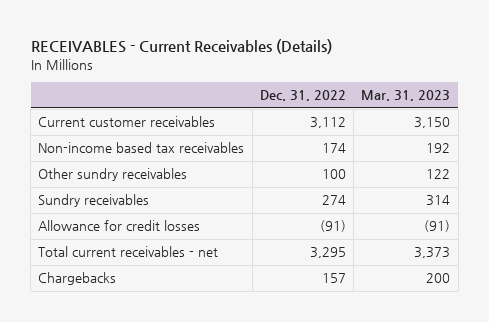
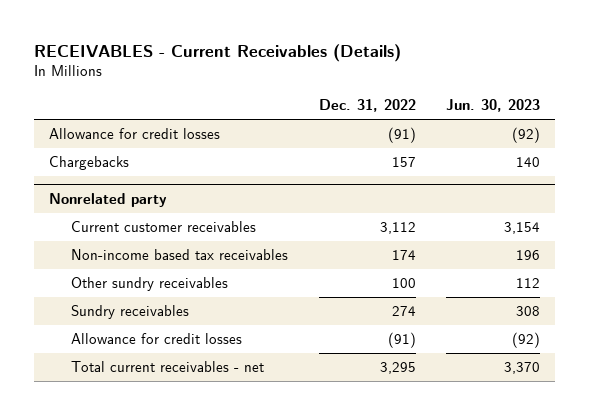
[361,90,451,102] Mar. 31, 2023 -> none
none -> [445,99,540,113] Jun. 30, 2023
none -> [48,128,220,140] Allowance for credit losses
[38,272,117,286] Chargebacks -> [48,156,129,171] Chargebacks
none -> [48,192,167,207] Nonrelated party

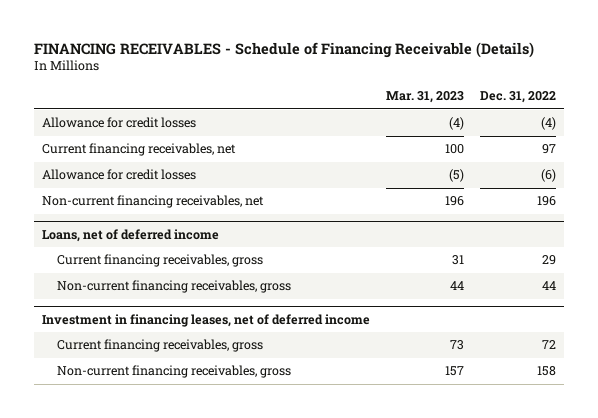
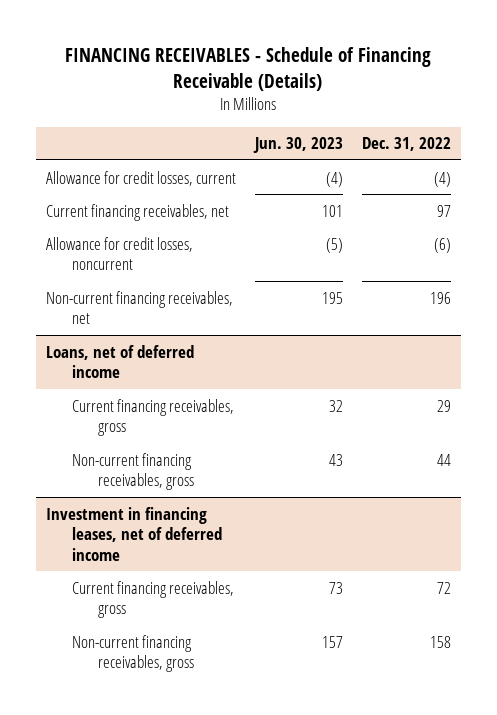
[385,91,464,104] Mar. 31, 2023 -> none
none -> [252,137,343,154] Jun. 30, 2023
[41,117,196,129] Allowance for credit losses -> [45,170,236,186] Allowance for credit losses, current
[41,169,196,181] Allowance for credit losses -> [45,236,193,271] Allowance for credit losses, noncurrent

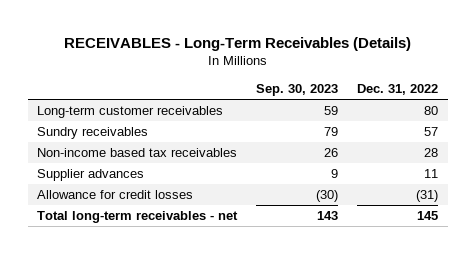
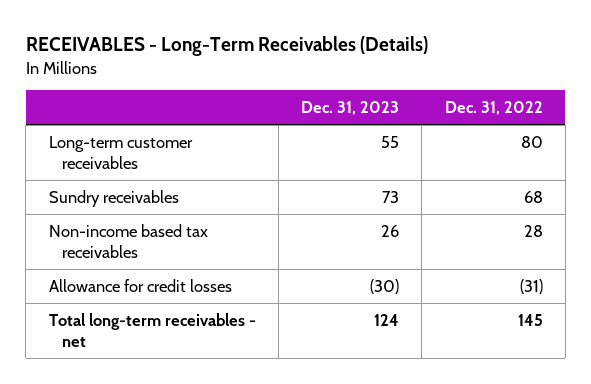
[256,84,339,97] Sep. 30, 2023 -> none
none -> [301,101,400,116] Dec. 31, 2023
[424,126,439,136] 57 -> [523,190,543,203] 68
[37,168,145,181] Supplier advances -> none

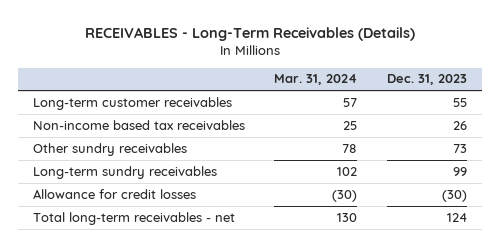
[444,101,543,116] Dec. 31, 2022 -> none
none -> [274,74,358,86] Mar. 31, 2024
[48,189,179,207] Sundry receivables -> none
none -> [32,142,187,156] Other sundry receivables
none -> [32,165,217,179] Long-term sundry receivables

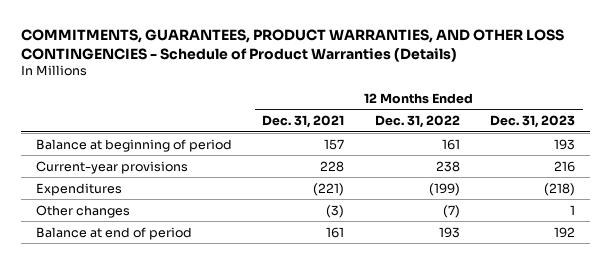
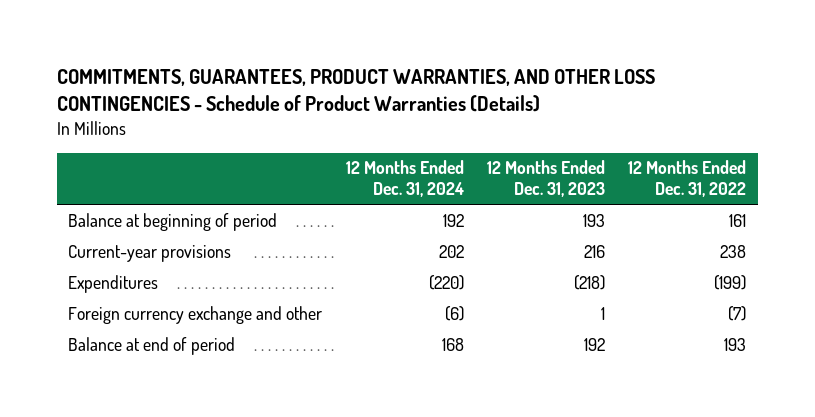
[262,115,345,129] Dec. 31, 2021 -> none
none -> [345,160,464,198] 12 Months Ended Dec. 31, 2024
[35,204,130,218] Other changes -> [68,305,323,324] Foreign currency exchange and other

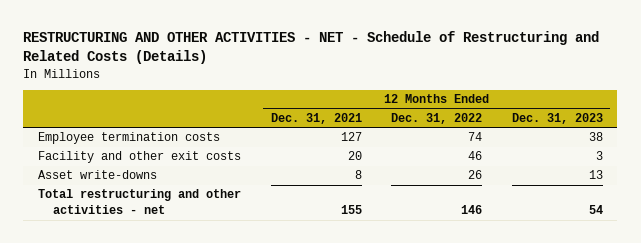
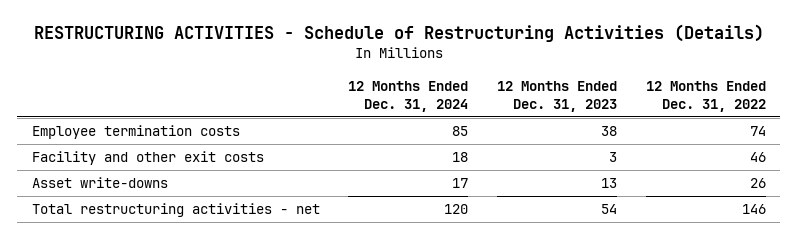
[23,31,600,65] RESTRUCTURING AND OTHER ACTIVITIES - NET - Schedule of Restructuring and Related Costs (Details) -> [33,24,764,43] RESTRUCTURING ACTIVITIES - Schedule of Restructuring Activities (Details)
[270,112,362,124] Dec. 31, 2021 -> none
none -> [348,81,469,112] 12 Months Ended Dec. 31, 2024
[38,189,242,215] Total restructuring and other activities - net -> [31,203,320,218] Total restructuring activities - net

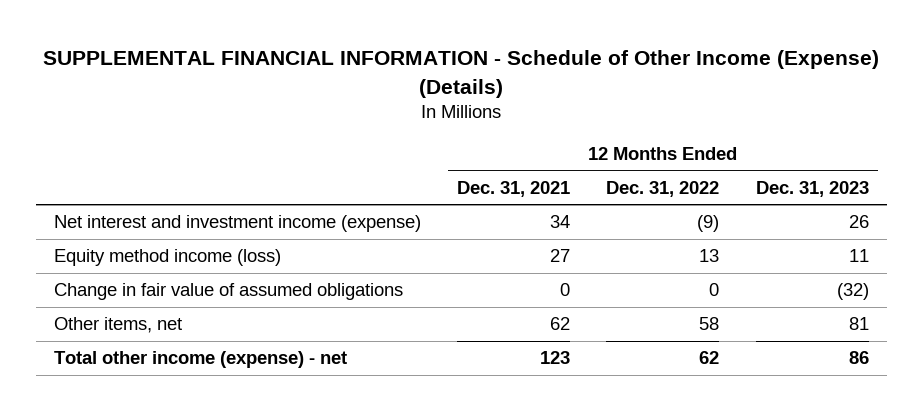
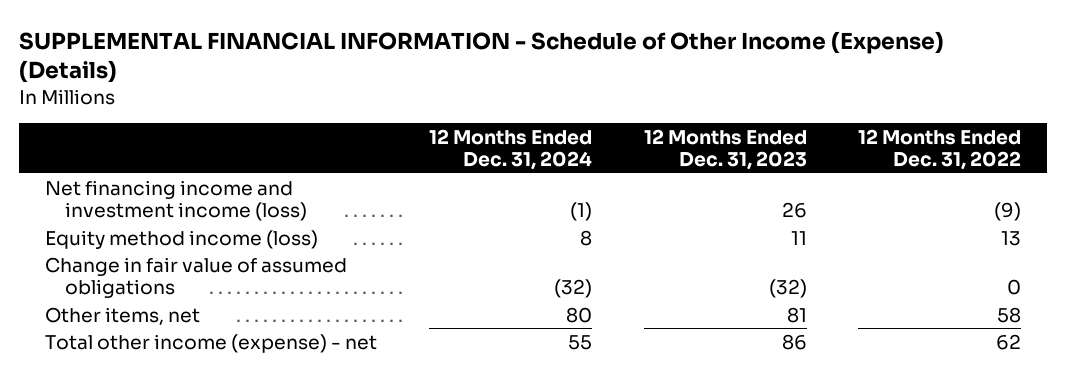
[457,180,571,197] Dec. 31, 2021 -> none
none -> [428,128,592,171] 12 Months Ended Dec. 31, 2024
[54,215,422,233] Net interest and investment income (expense) -> [45,179,308,222] Net financing income and investment income (loss)

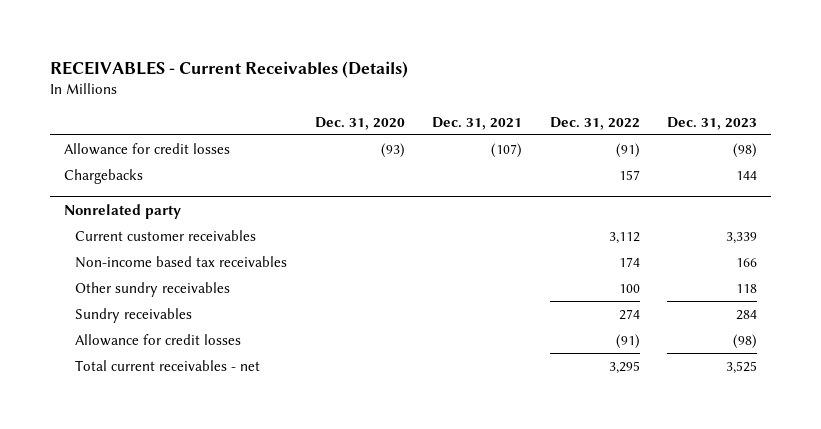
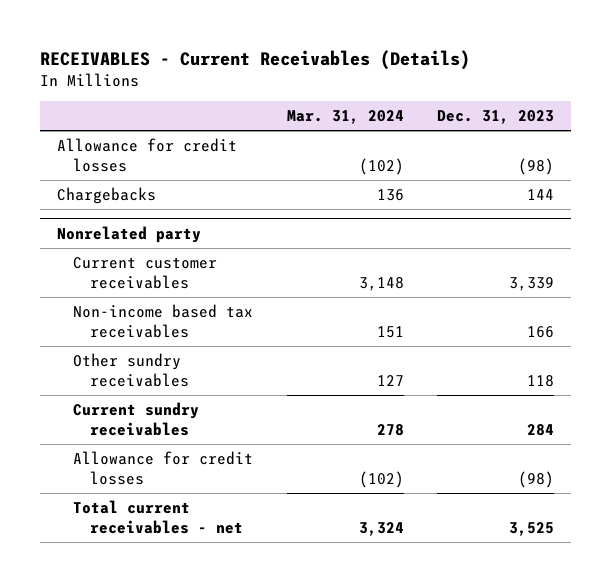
[314,116,405,130] Dec. 31, 2020 -> none
[432,116,523,130] Dec. 31, 2021 -> none
[549,116,640,130] Dec. 31, 2022 -> none
none -> [286,110,404,125] Mar. 31, 2024
[75,307,193,323] Sundry receivables -> [73,402,200,436] Current sundry receivables

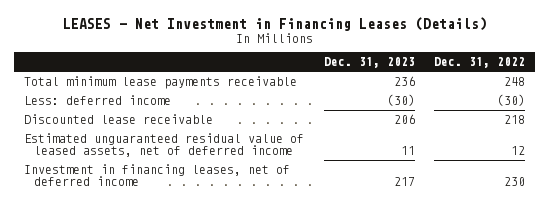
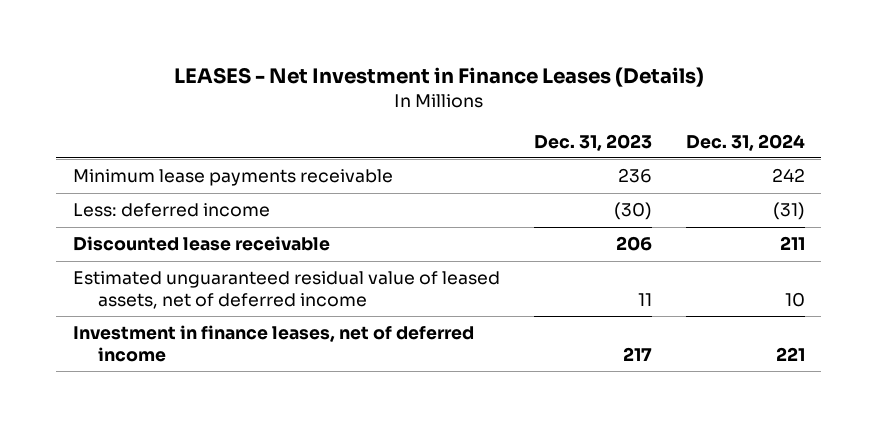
[62,17,487,32] LEASES - Net Investment in Financing Leases (Details) -> [173,67,704,88] LEASES - Net Investment in Finance Leases (Details)
[434,57,526,69] Dec. 31, 2022 -> none
none -> [685,133,805,151] Dec. 31, 2024
[23,75,297,89] Total minimum lease payments receivable -> [73,169,394,187] Minimum lease payments receivable
[23,163,290,187] Investment in financing leases, net of deferred income -> [73,325,475,362] Investment in finance leases, net of deferred income

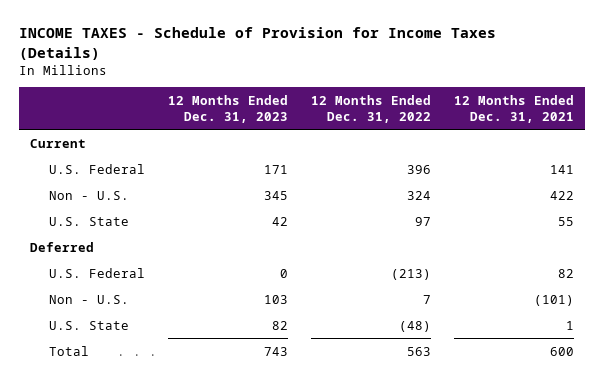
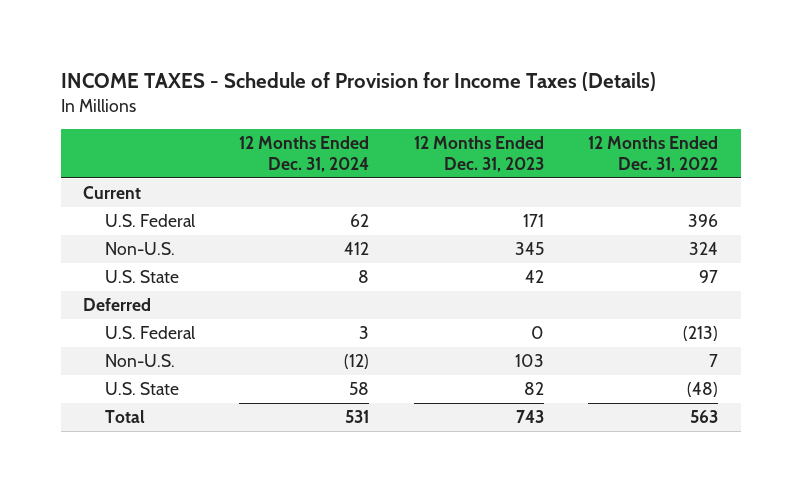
[453,94,574,123] 12 Months Ended Dec. 31, 2021 -> none
none -> [239,136,370,173] 12 Months Ended Dec. 31, 2024
[49,190,130,200] Non - U.S. -> [104,242,175,256] Non-U.S.
[49,294,130,304] Non - U.S. -> [104,354,175,368] Non-U.S.

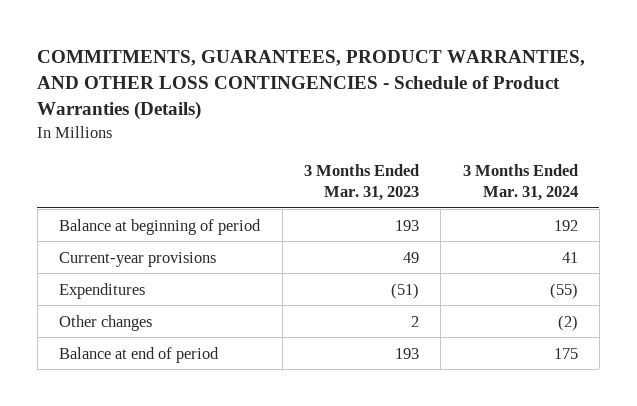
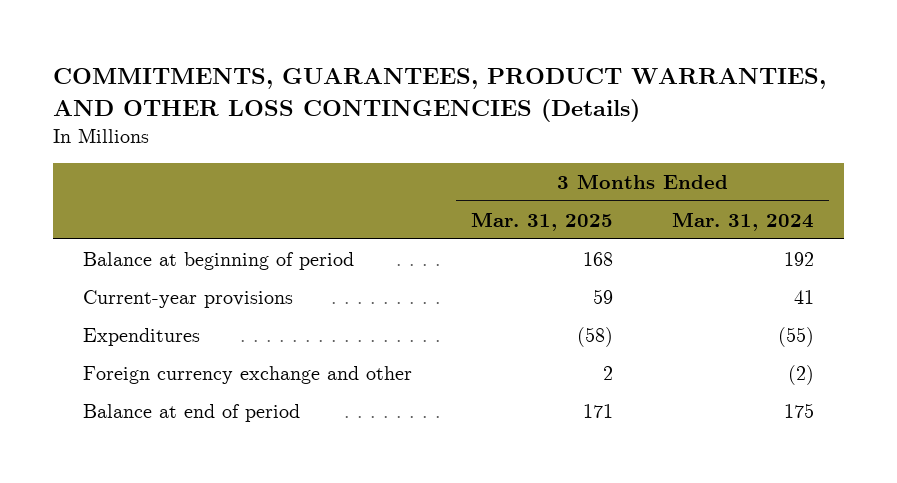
[37,50,586,121] COMMITMENTS, GUARANTEES, PRODUCT WARRANTIES, AND OTHER LOSS CONTINGENCIES - Schedule of Product Warranties (Details) -> [53,68,827,122] COMMITMENTS, GUARANTEES, PRODUCT WARRANTIES, AND OTHER LOSS CONTINGENCIES (Details)
[303,164,419,202] 3 Months Ended Mar. 31, 2023 -> none
none -> [471,211,614,231] Mar. 31, 2025
[59,314,153,331] Other changes -> [82,365,412,384] Foreign currency exchange and other

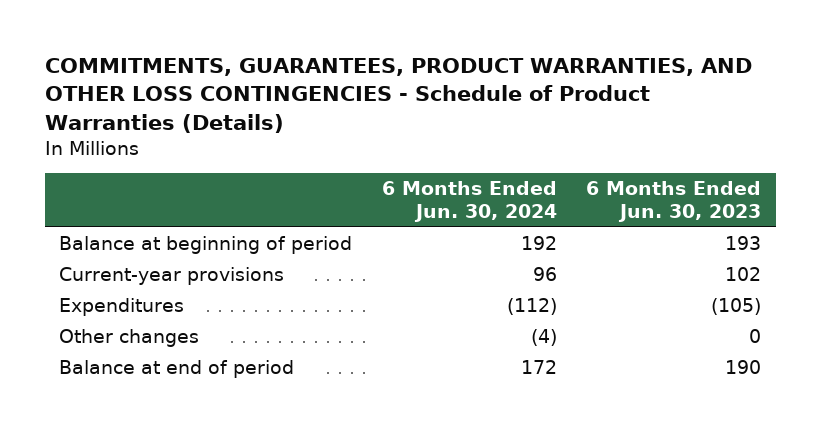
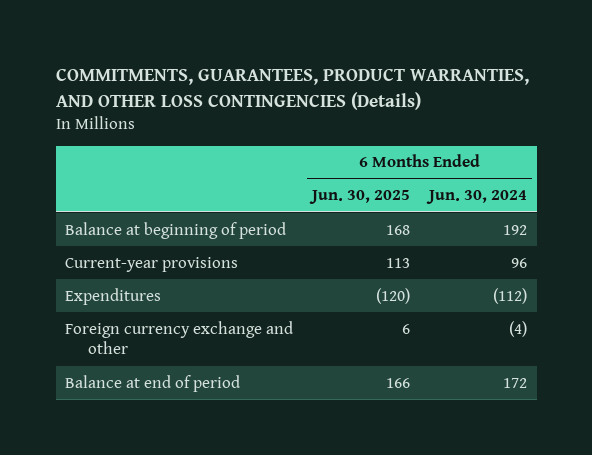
[44,57,752,133] COMMITMENTS, GUARANTEES, PRODUCT WARRANTIES, AND OTHER LOSS CONTINGENCIES - Schedule of Product Warranties (Details) -> [55,68,529,110] COMMITMENTS, GUARANTEES, PRODUCT WARRANTIES, AND OTHER LOSS CONTINGENCIES (Details)
[585,180,761,223] 6 Months Ended Jun. 30, 2023 -> none
none -> [309,190,411,205] Jun. 30, 2025
[59,329,200,348] Other changes -> [65,320,294,355] Foreign currency exchange and other

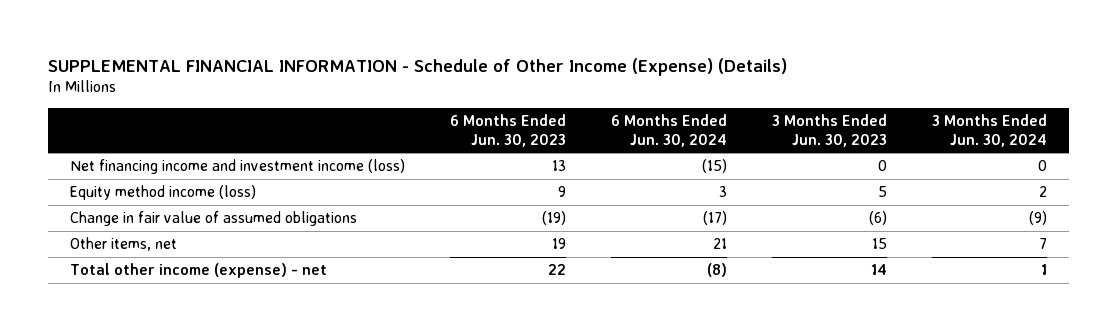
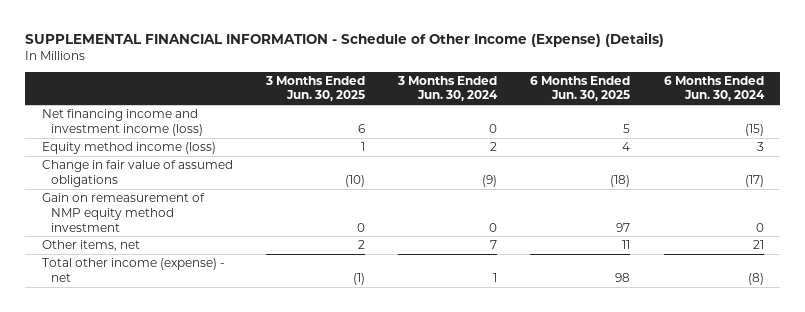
[450,114,567,147] 6 Months Ended Jun. 30, 2023 -> none
[771,114,887,147] 3 Months Ended Jun. 30, 2023 -> none
none -> [264,75,365,102] 3 Months Ended Jun. 30, 2025
none -> [530,75,631,102] 6 Months Ended Jun. 30, 2025
none -> [41,193,205,232] Gain on remeasurement of NMP equity method investment

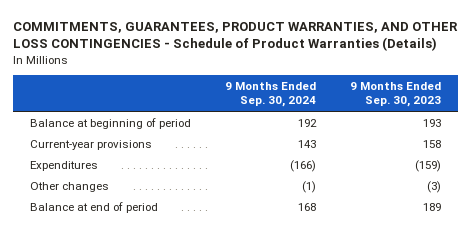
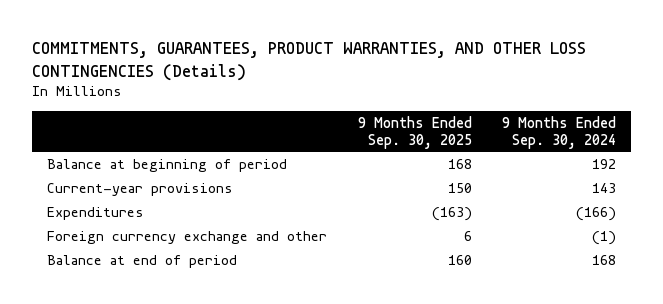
[13,21,459,52] COMMITMENTS, GUARANTEES, PRODUCT WARRANTIES, AND OTHER LOSS CONTINGENCIES - Schedule of Product Warranties (Details) -> [32,42,587,81] COMMITMENTS, GUARANTEES, PRODUCT WARRANTIES, AND OTHER LOSS CONTINGENCIES (Details)
[350,81,442,108] 9 Months Ended Sep. 30, 2023 -> none
none -> [357,115,472,149] 9 Months Ended Sep. 30, 2025
[30,181,110,192] Other changes -> [47,230,328,244] Foreign currency exchange and other

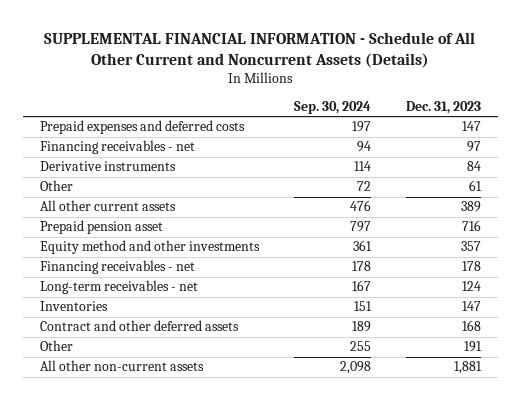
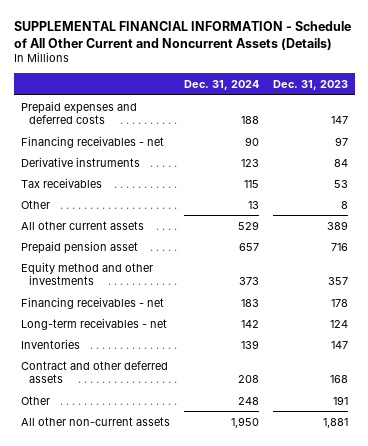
[293,100,371,114] Sep. 30, 2024 -> none
none -> [183,80,259,91] Dec. 31, 2024
none -> [20,177,102,188] Tax receivables
[468,180,482,192] 61 -> [340,200,348,209] 8

